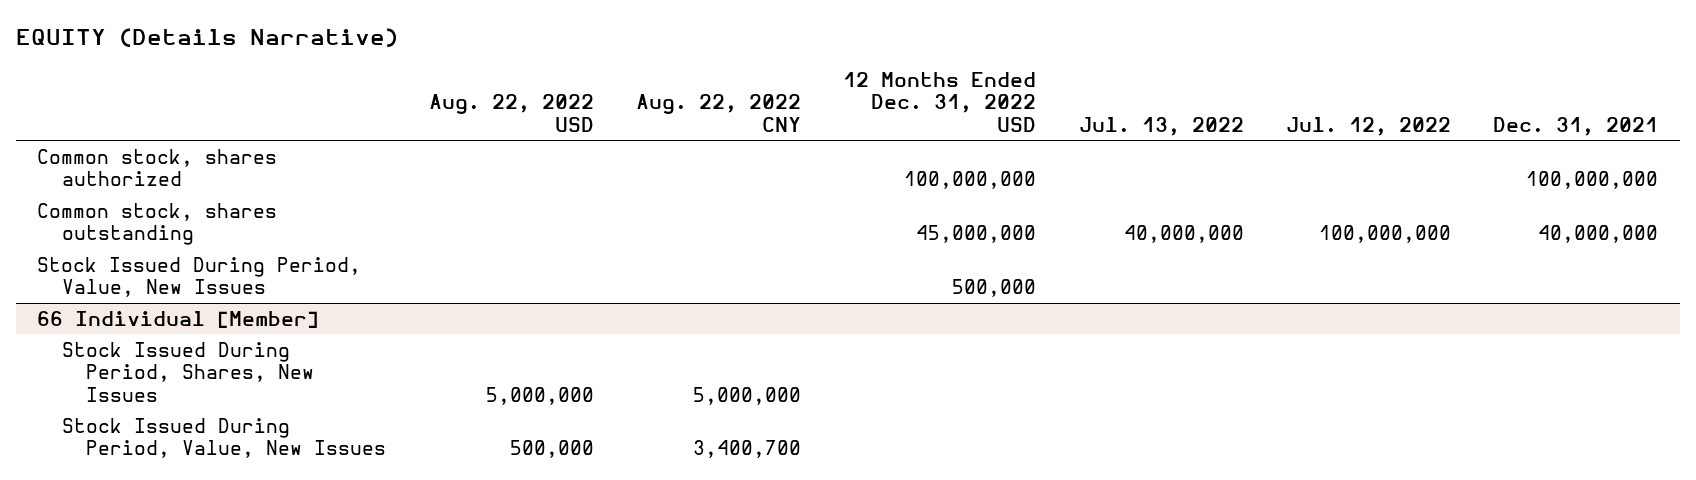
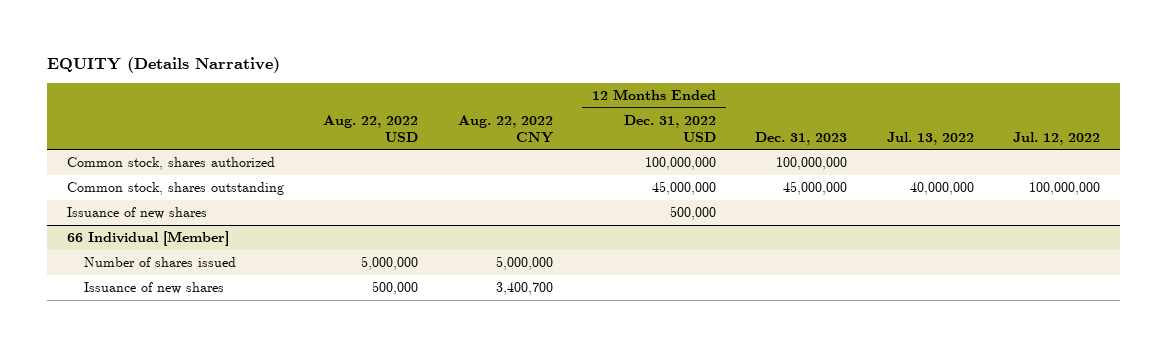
[1493,116,1659,136] Dec. 31, 2021 -> none
none -> [755,131,848,145] Dec. 31, 2023
[37,256,362,298] Stock Issued During Period, Value, New Issues -> [67,207,208,220] Issuance of new shares
[61,341,315,402] Stock Issued During Period, Shares, New Issues -> [84,257,237,268] Number of shares issued
[61,417,387,459] Stock Issued During Period, Value, New Issues -> [84,282,225,295] Issuance of new shares

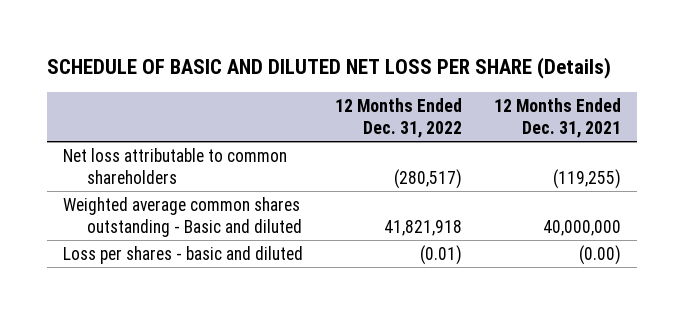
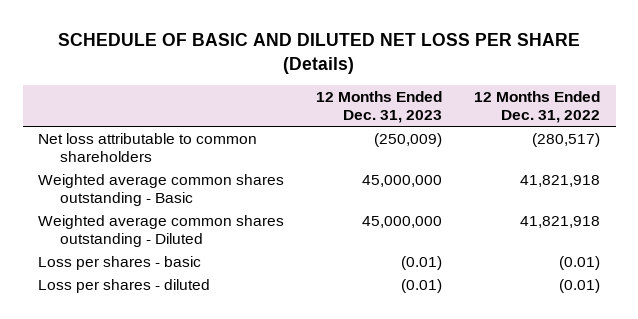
[493,97,621,138] 12 Months Ended Dec. 31, 2021 -> none
none -> [316,91,443,124] 12 Months Ended Dec. 31, 2023
[62,196,302,237] Weighted average common shares outstanding - Basic and diluted -> [38,173,285,206] Weighted average common shares outstanding - Basic
none -> [38,214,285,247] Weighted average common shares outstanding - Diluted
[62,245,303,264] Loss per shares - basic and diluted -> [38,255,202,270] Loss per shares - basic
none -> [38,278,211,293] Loss per shares - diluted

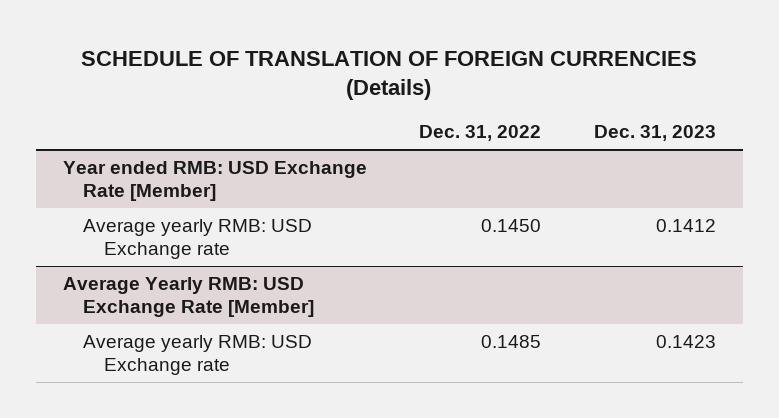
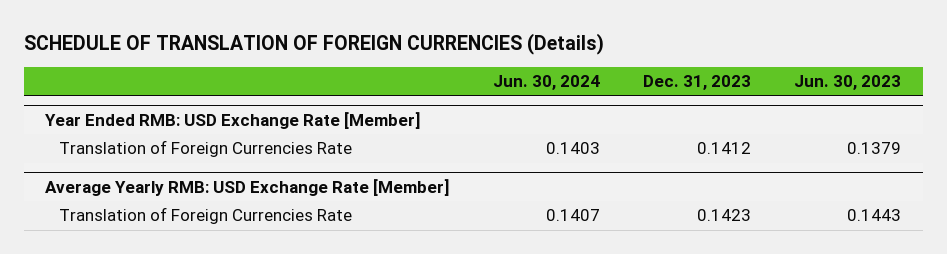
[419,125,542,142] Dec. 31, 2022 -> none
none -> [492,74,600,90] Jun. 30, 2024
none -> [794,74,902,90] Jun. 30, 2023
[62,161,367,201] Year ended RMB: USD Exchange Rate [Member] -> [45,111,421,129] Year Ended RMB: USD Exchange Rate [Member]
[83,219,313,259] Average yearly RMB: USD Exchange rate -> [59,140,353,158] Translation of Foreign Currencies Rate
[83,335,313,375] Average yearly RMB: USD Exchange rate -> [59,207,353,225] Translation of Foreign Currencies Rate

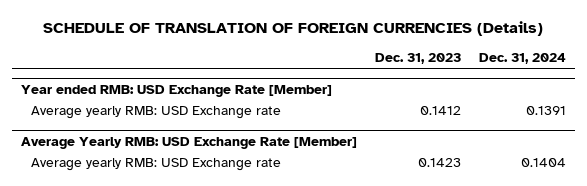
[492,74,600,90] Jun. 30, 2024 -> none
[794,74,902,90] Jun. 30, 2023 -> none
none -> [479,53,567,65] Dec. 31, 2024
[45,111,421,129] Year Ended RMB: USD Exchange Rate [Member] -> [20,85,332,98] Year ended RMB: USD Exchange Rate [Member]
[59,140,353,158] Translation of Foreign Currencies Rate -> [31,106,282,120] Average yearly RMB: USD Exchange rate
[59,207,353,225] Translation of Foreign Currencies Rate -> [31,158,282,172] Average yearly RMB: USD Exchange rate

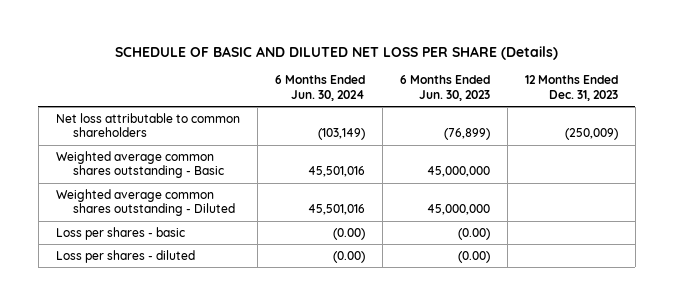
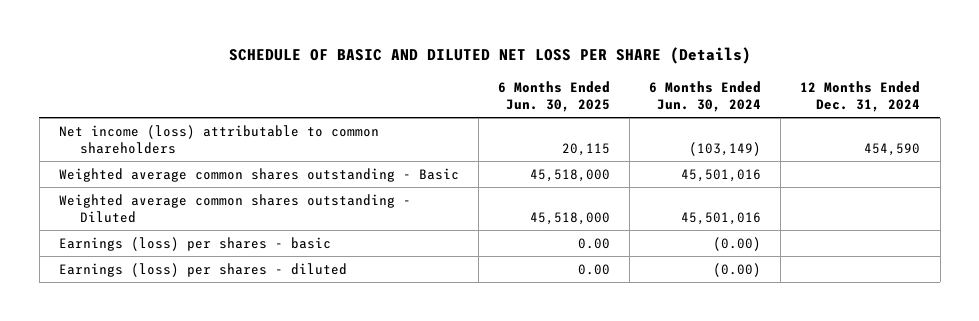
[399,75,490,102] 6 Months Ended Jun. 30, 2023 -> none
[524,75,618,102] 12 Months Ended Dec. 31, 2023 -> none
none -> [498,80,611,113] 6 Months Ended Jun. 30, 2025
none -> [800,80,921,113] 12 Months Ended Dec. 31, 2024
[55,112,240,138] Net loss attributable to common shareholders -> [58,124,379,155] Net income (loss) attributable to common shareholders
[55,226,185,240] Loss per shares - basic -> [58,236,331,251] Earnings (loss) per shares - basic
[55,249,195,263] Loss per shares - diluted -> [58,262,347,277] Earnings (loss) per shares - diluted

